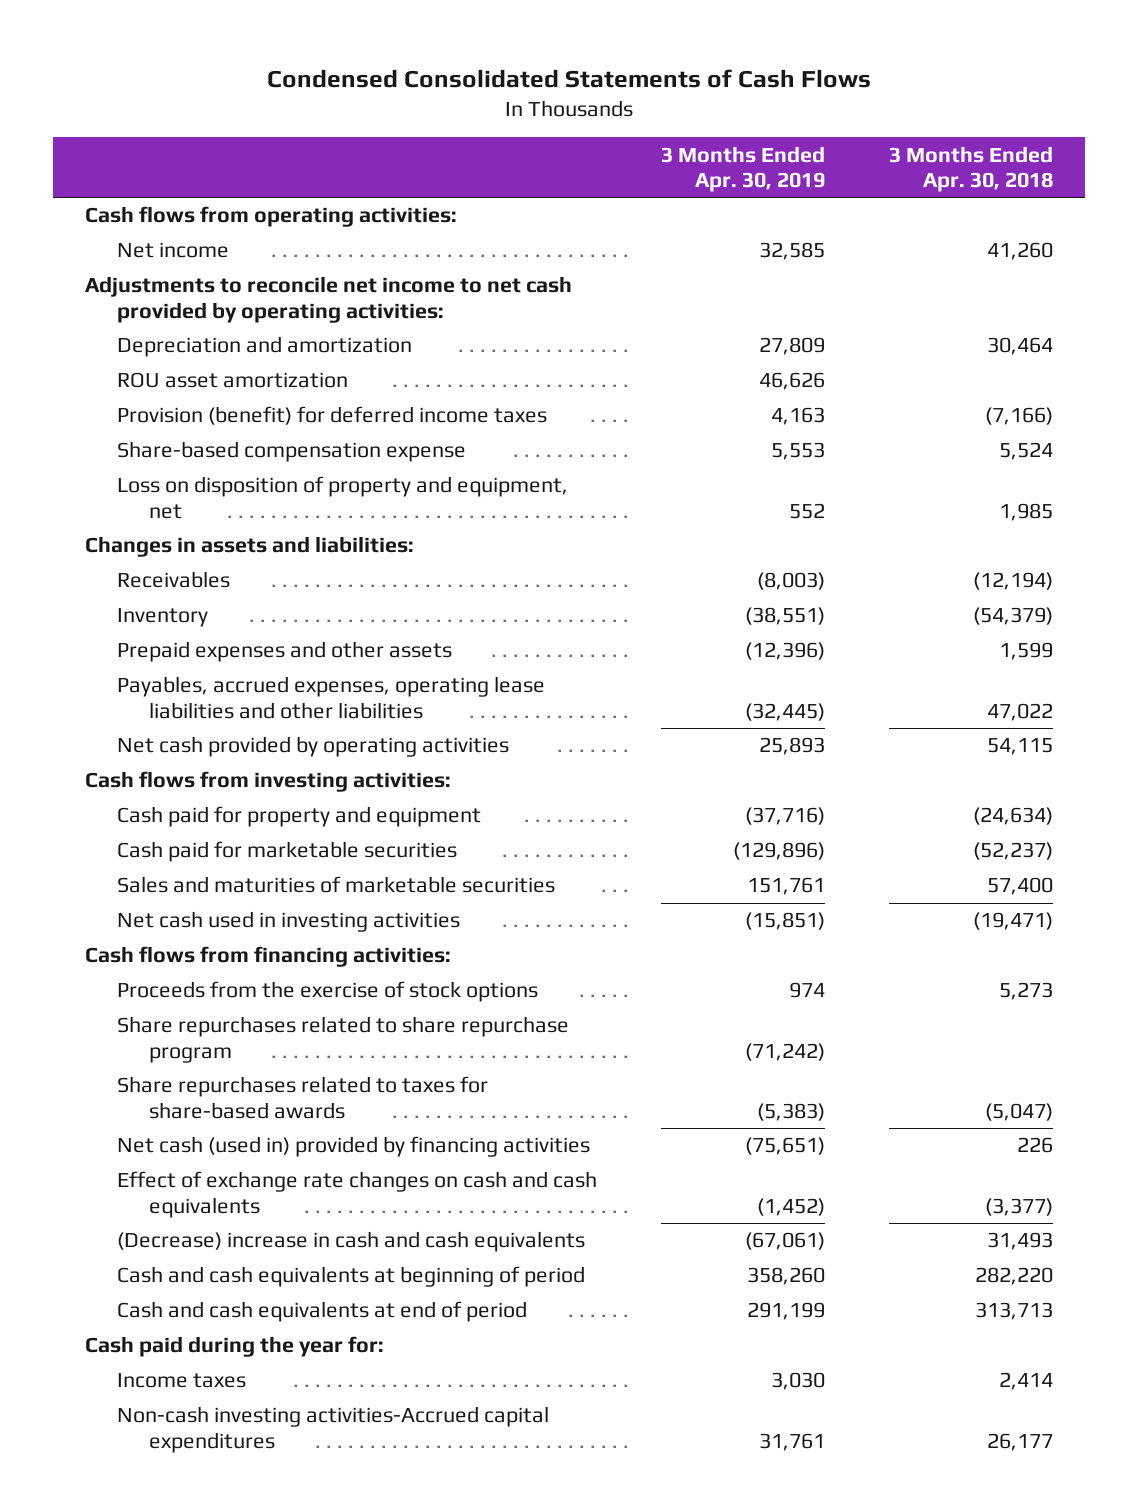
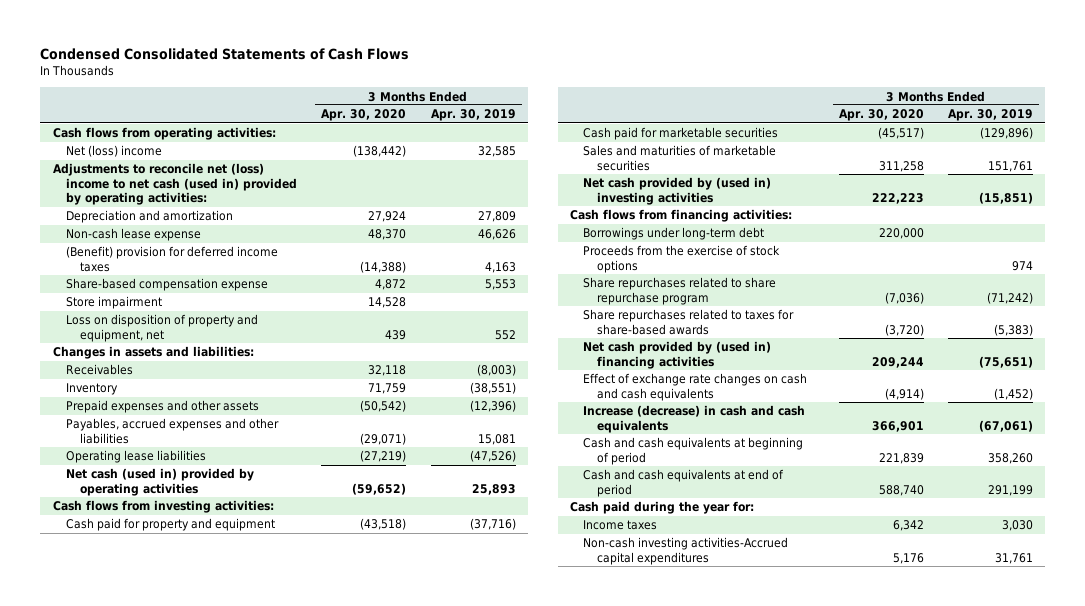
[888,145,1053,192] 3 Months Ended Apr. 30, 2018 -> none
none -> [321,109,407,122] Apr. 30, 2020
[117,242,230,259] Net income -> [66,145,163,158] Net (loss) income
[85,276,573,323] Adjustments to reconcile net income to net cash provided by operating activities: -> [52,163,298,206] Adjustments to reconcile net (loss) income to net cash (used in) provided by operating activities:
[117,372,349,389] ROU asset amortization -> [66,228,202,242] Non-cash lease expense
[117,406,548,426] Provision (benefit) for deferred income taxes -> [66,246,279,272] (Benefit) provision for deferred income taxes
none -> [66,296,163,310] Store impairment
[117,676,546,719] Payables, accrued expenses, operating lease liabilities and other liabilities -> [66,418,280,444] Payables, accrued expenses and other liabilities
[745,702,826,721] (32,445) -> [477,433,516,445] 15,081
none -> [66,450,207,464] Operating lease liabilities
[117,736,510,758] Net cash provided by operating activities -> [66,468,255,496] Net cash (used in) provided by operating activities
[117,911,461,933] Net cash used in investing activities -> [583,177,772,205] Net cash provided by (used in) investing activities
none -> [583,227,765,241] Borrowings under long-term debt
[117,1136,591,1158] Net cash (used in) provided by financing activities -> [583,341,772,369] Net cash provided by (used in) financing activities
[117,1231,586,1253] (Decrease) increase in cash and cash equivalents -> [583,405,806,433] Increase (decrease) in cash and cash equivalents

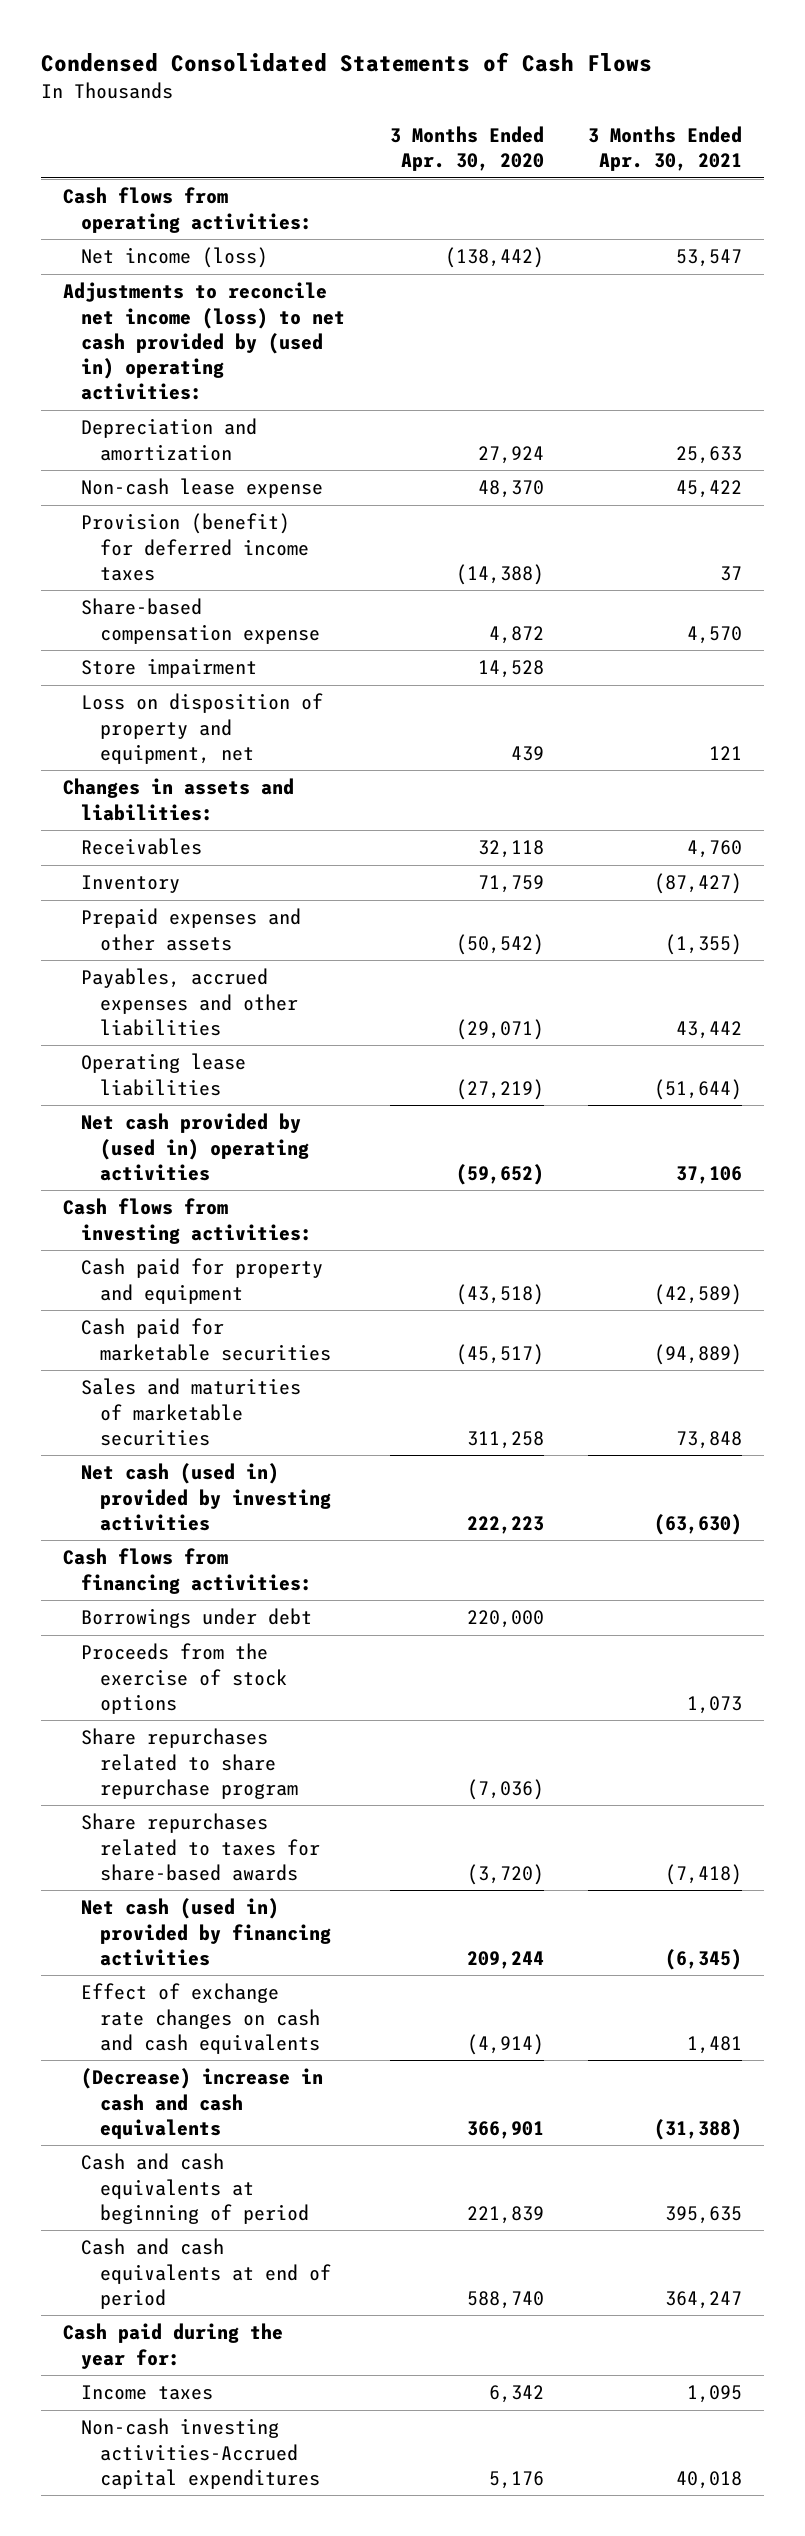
[430,109,516,122] Apr. 30, 2019 -> none
none -> [588,126,743,172] 3 Months Ended Apr. 30, 2021
[66,145,163,158] Net (loss) income -> [81,247,269,269] Net income (loss)
[52,163,298,206] Adjustments to reconcile net (loss) income to net cash (used in) provided by operating activities: -> [62,282,346,401] Adjustments to reconcile net income (loss) to net cash provided by (used in) operating activities:
[66,246,279,272] (Benefit) provision for deferred income taxes -> [81,513,310,581] Provision (benefit) for deferred income taxes
[66,468,255,496] Net cash (used in) provided by operating activities -> [81,1113,310,1181] Net cash provided by (used in) operating activities
[583,177,772,205] Net cash provided by (used in) investing activities -> [81,1463,332,1531] Net cash (used in) provided by investing activities
[583,227,765,241] Borrowings under long-term debt -> [81,1608,313,1629] Borrowings under debt
[583,341,772,369] Net cash provided by (used in) financing activities -> [81,1898,332,1966] Net cash (used in) provided by financing activities
[583,405,806,433] Increase (decrease) in cash and cash equivalents -> [81,2068,324,2139] (Decrease) increase in cash and cash equivalents

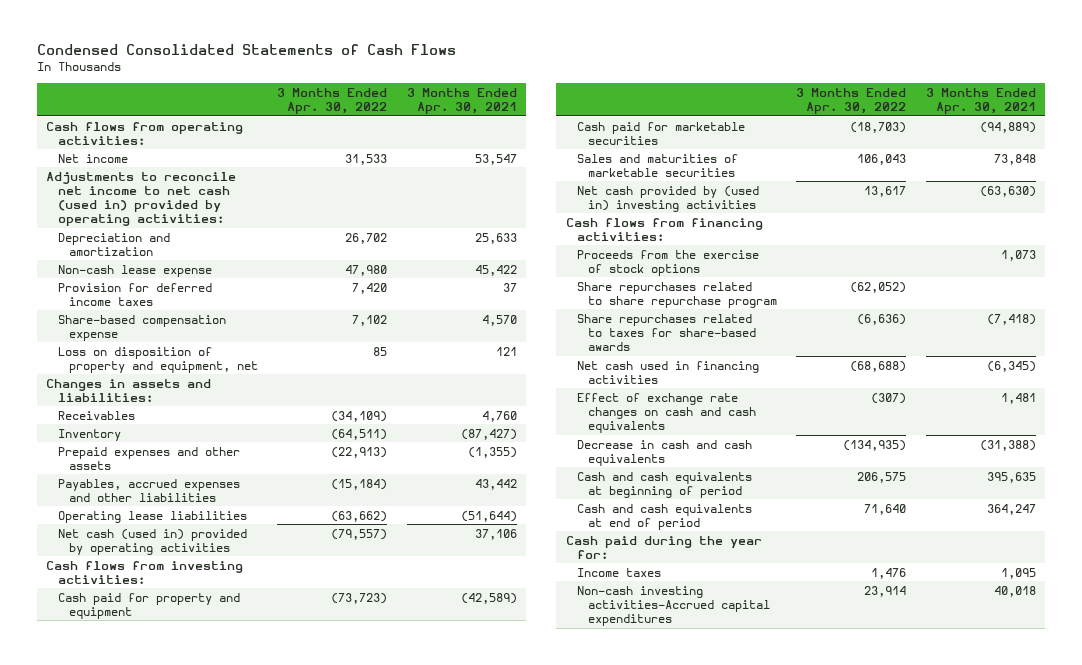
[389,126,544,172] 3 Months Ended Apr. 30, 2020 -> none
none -> [277,87,388,114] 3 Months Ended Apr. 30, 2022
[81,247,269,269] Net income (loss) -> [57,153,128,163] Net income
[62,282,346,401] Adjustments to reconcile net income (loss) to net cash provided by (used in) operating activities: -> [46,171,237,227] Adjustments to reconcile net income to net cash (used in) provided by operating activities:
[81,513,310,581] Provision (benefit) for deferred income taxes -> [57,282,212,306] Provision for deferred income taxes
[81,658,258,679] Store impairment -> none
[81,1113,310,1181] Net cash provided by (used in) operating activities -> [57,528,247,555] Net cash (used in) provided by operating activities
[81,1463,332,1531] Net cash (used in) provided by investing activities -> [576,185,759,212] Net cash provided by (used in) investing activities
[81,1608,313,1629] Borrowings under debt -> none
[81,1898,332,1966] Net cash (used in) provided by financing activities -> [576,360,759,384] Net cash used in financing activities
[81,2068,324,2139] (Decrease) increase in cash and cash equivalents -> [576,439,752,466] Decrease in cash and cash equivalents

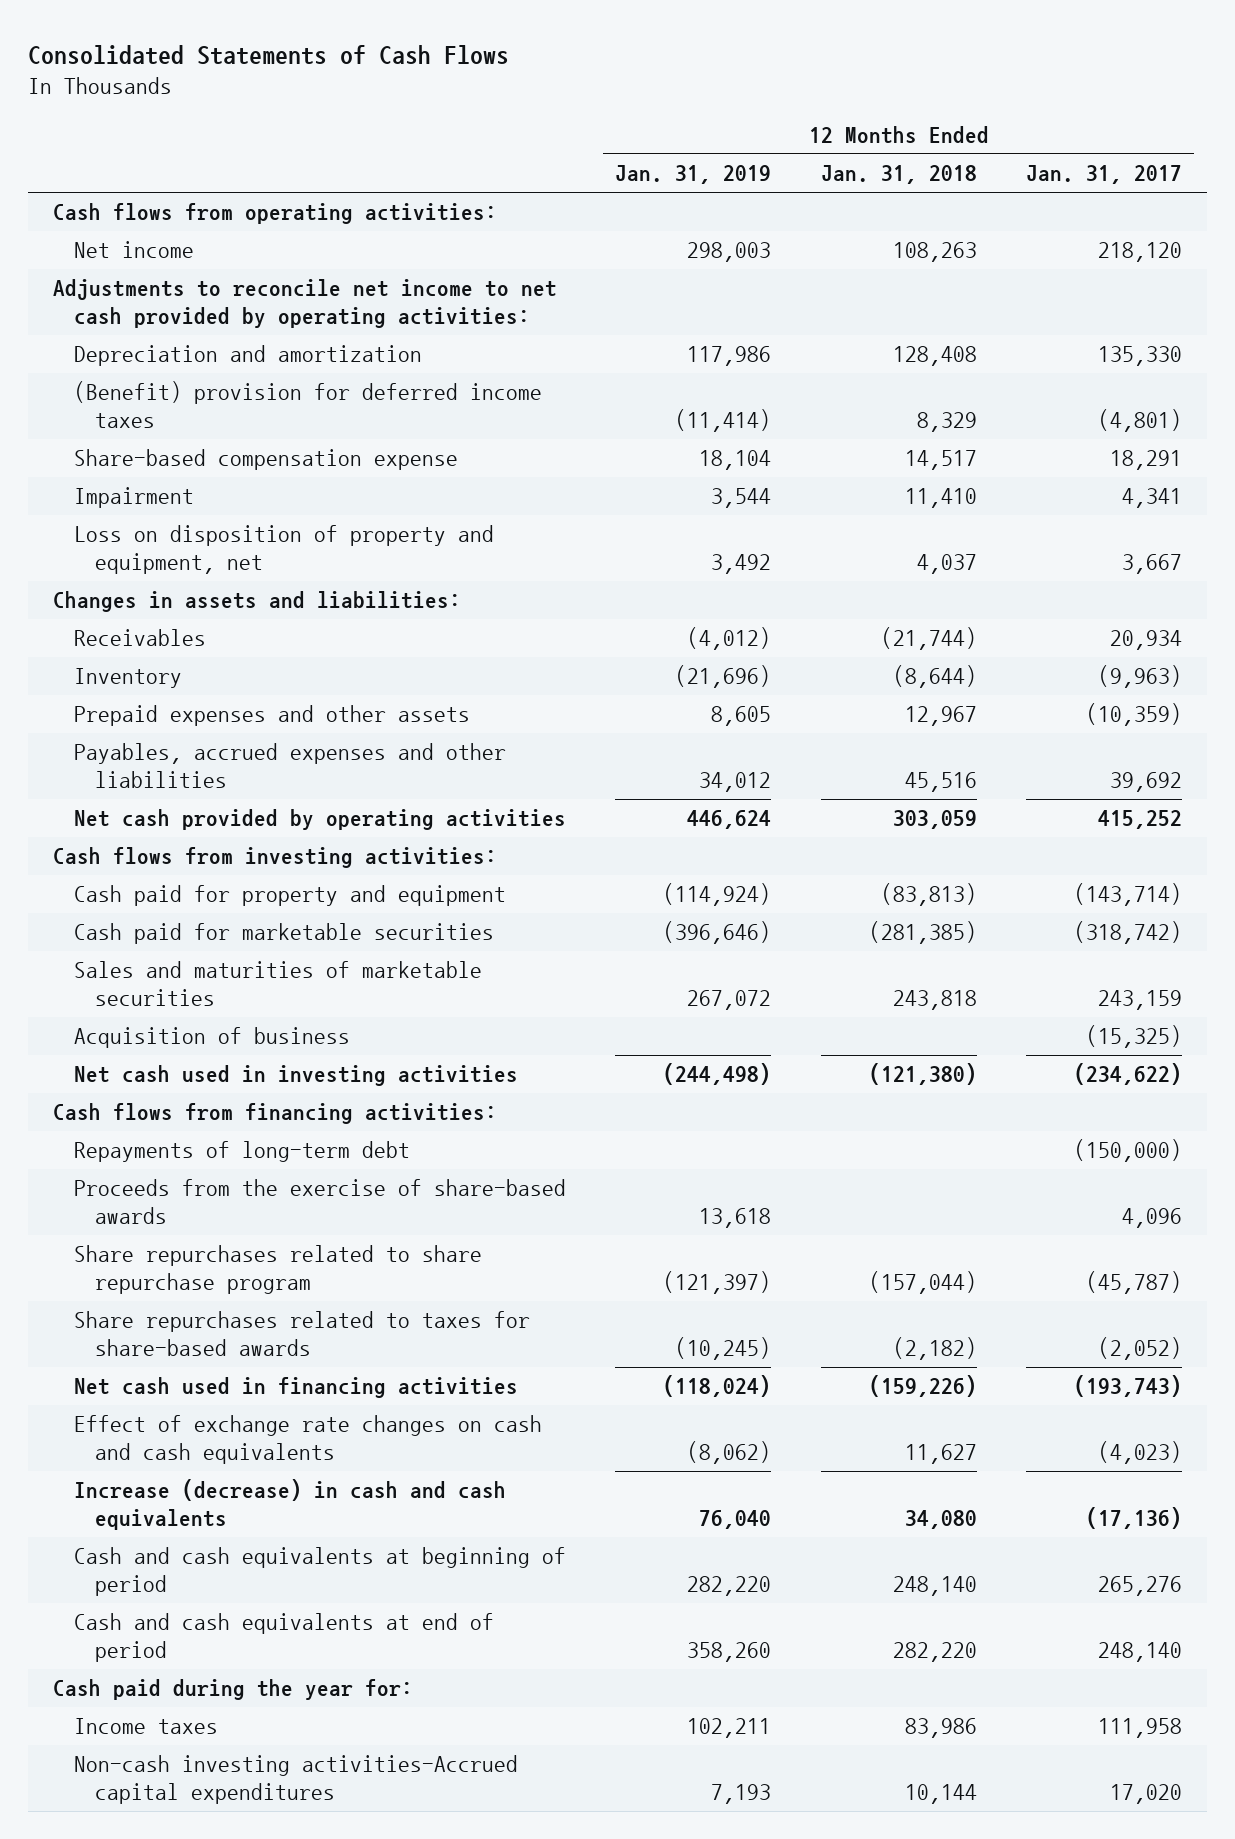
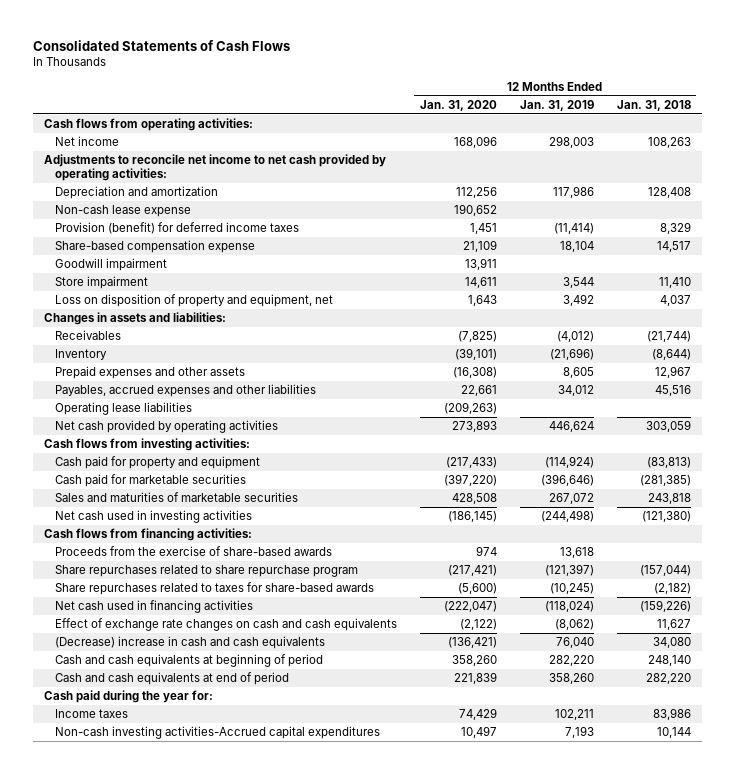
[1026,165,1183,185] Jan. 31, 2017 -> none
none -> [419,99,497,111] Jan. 31, 2020
none -> [54,205,191,218] Non-cash lease expense
[73,381,542,428] (Benefit) provision for deferred income taxes -> [54,222,299,235] Provision (benefit) for deferred income taxes
none -> [54,258,167,272] Goodwill impairment
[73,487,194,509] Impairment -> [54,276,148,290] Store impairment
none -> [54,402,192,416] Operating lease liabilities
[73,1027,350,1049] Acquisition of business -> none
[73,1141,410,1163] Repayments of long-term debt -> none
[73,1479,506,1530] Increase (decrease) in cash and cash equivalents -> [54,636,325,650] (Decrease) increase in cash and cash equivalents

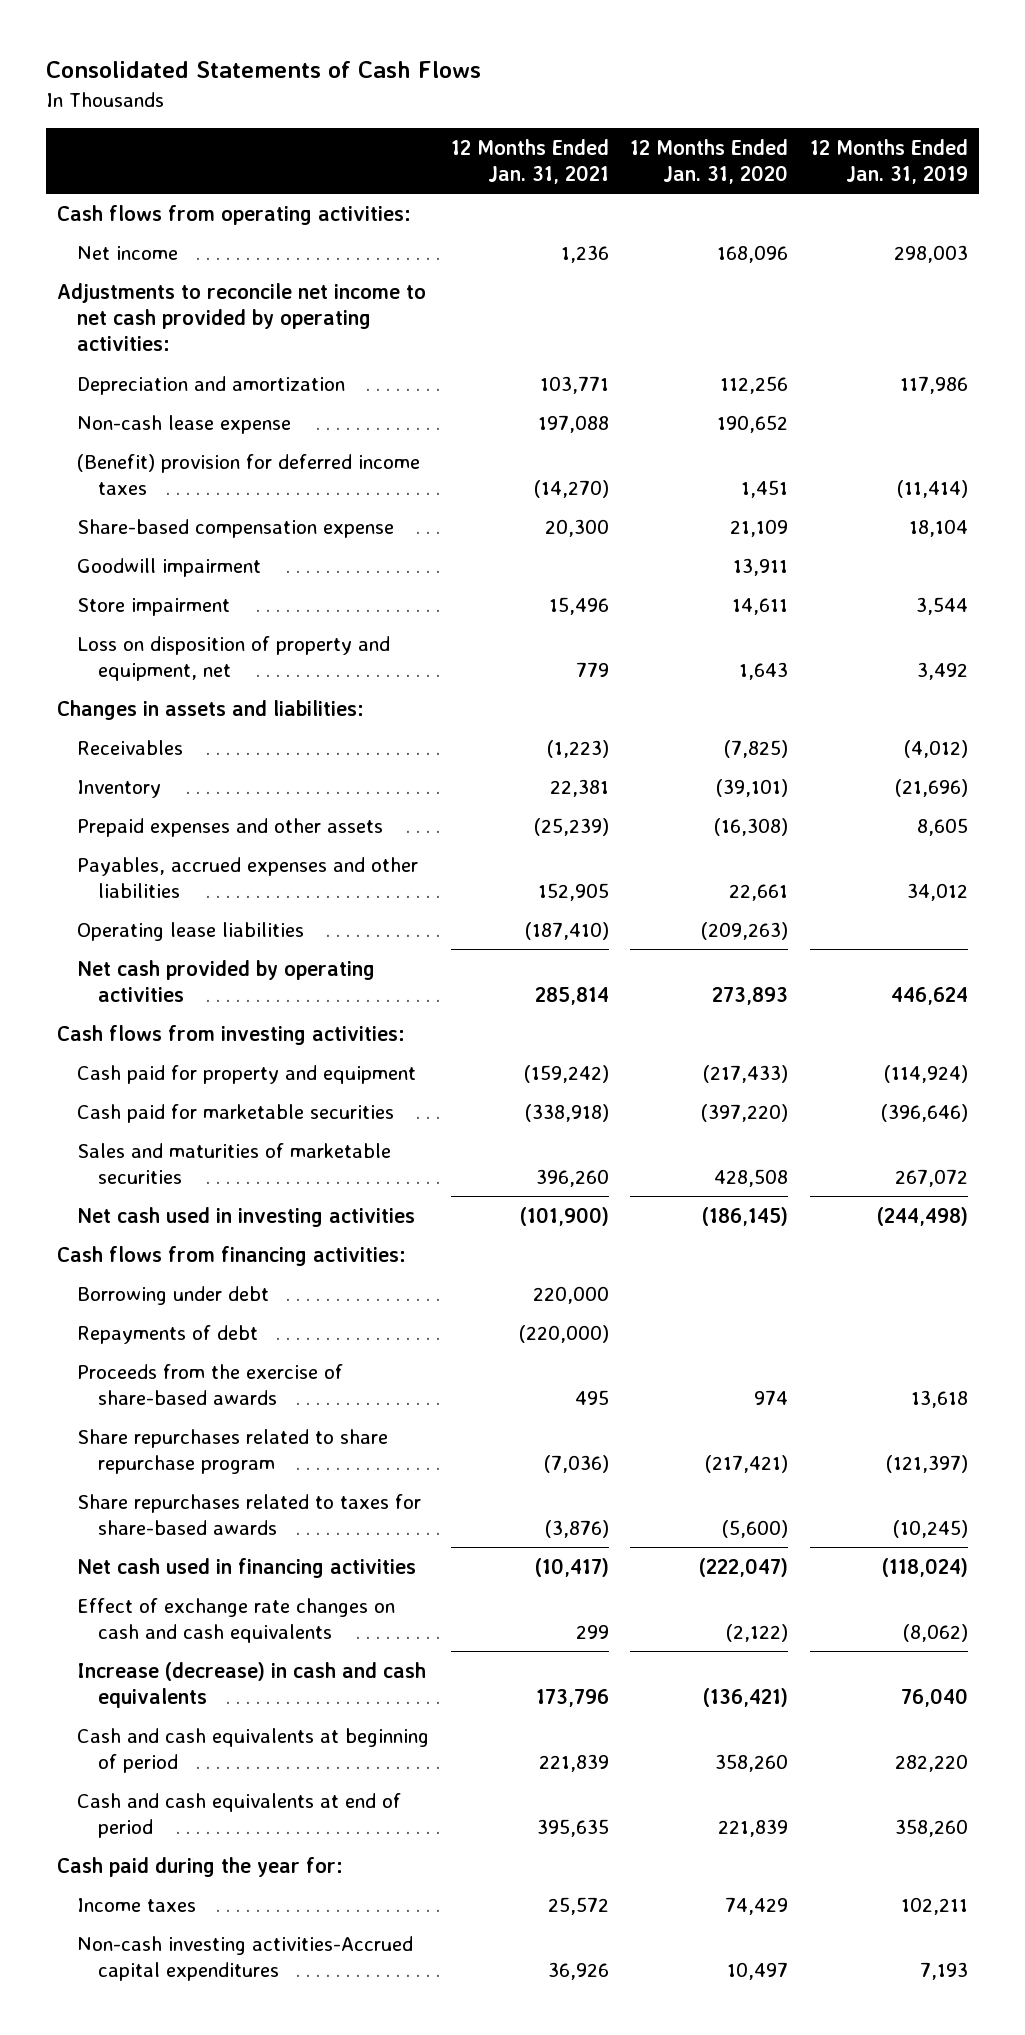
[616,99,691,111] Jan. 31, 2018 -> none
none -> [450,138,609,185] 12 Months Ended Jan. 31, 2021
[54,222,299,235] Provision (benefit) for deferred income taxes -> [77,453,421,496] (Benefit) provision for deferred income taxes
none -> [77,1285,270,1305] Borrowing under debt
none -> [77,1324,259,1344] Repayments of debt
[54,636,325,650] (Decrease) increase in cash and cash equivalents -> [77,1661,427,1709] Increase (decrease) in cash and cash equivalents

